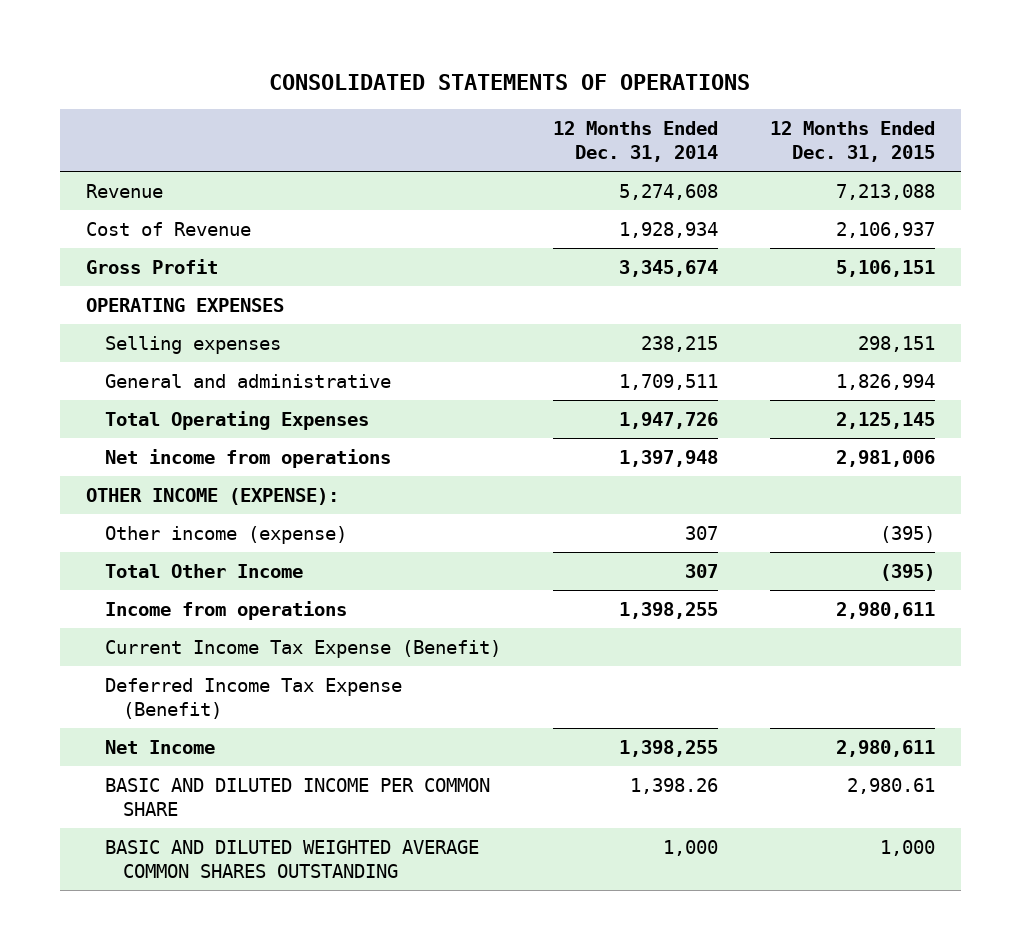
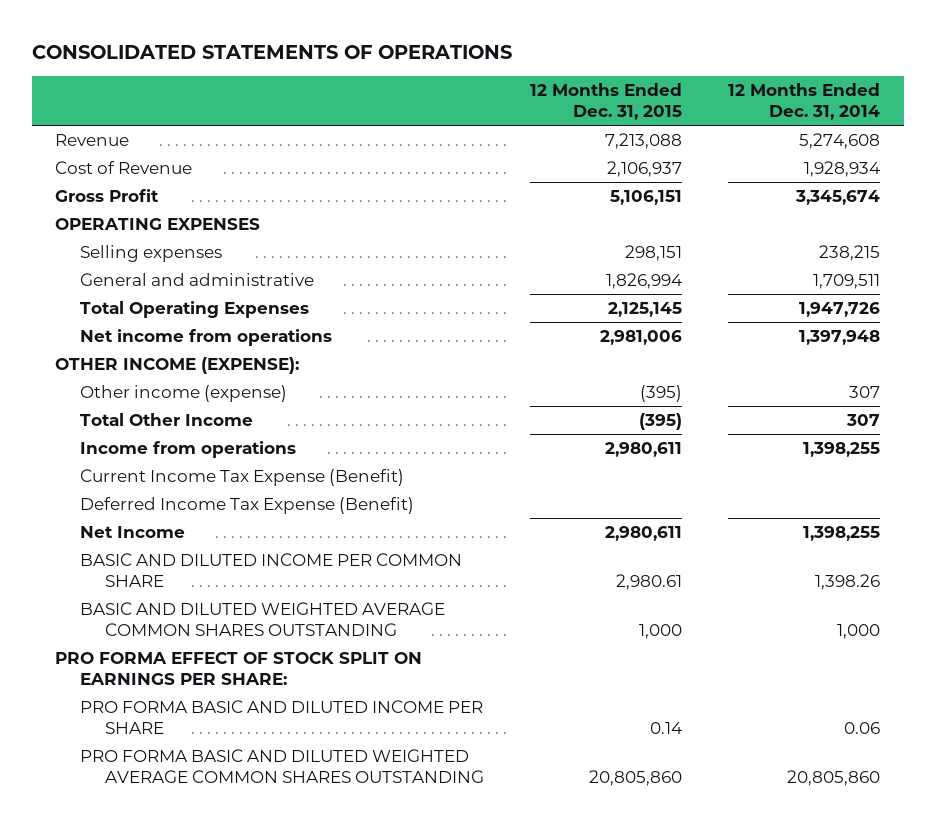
none -> [55,652,423,686] PRO FORMA EFFECT OF STOCK SPLIT ON EARNINGS PER SHARE:
none -> [80,700,484,735] PRO FORMA BASIC AND DILUTED INCOME PER SHARE
none -> [80,749,484,784] PRO FORMA BASIC AND DILUTED WEIGHTED AVERAGE COMMON SHARES OUTSTANDING

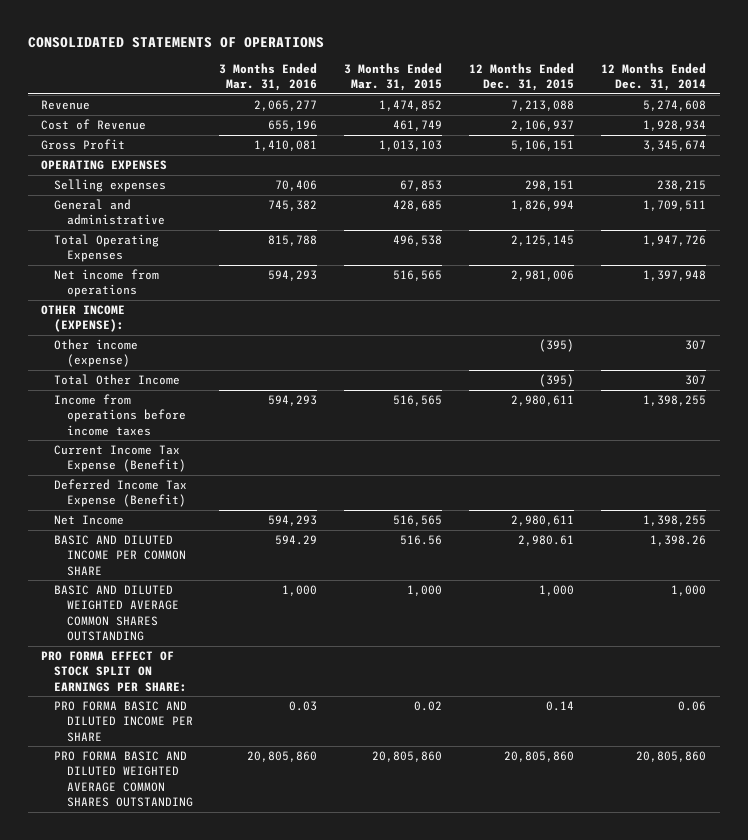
none -> [219,62,318,91] 3 Months Ended Mar. 31, 2016
none -> [344,62,443,91] 3 Months Ended Mar. 31, 2015
[80,441,297,459] Income from operations -> [53,393,186,436] Income from operations before income taxes

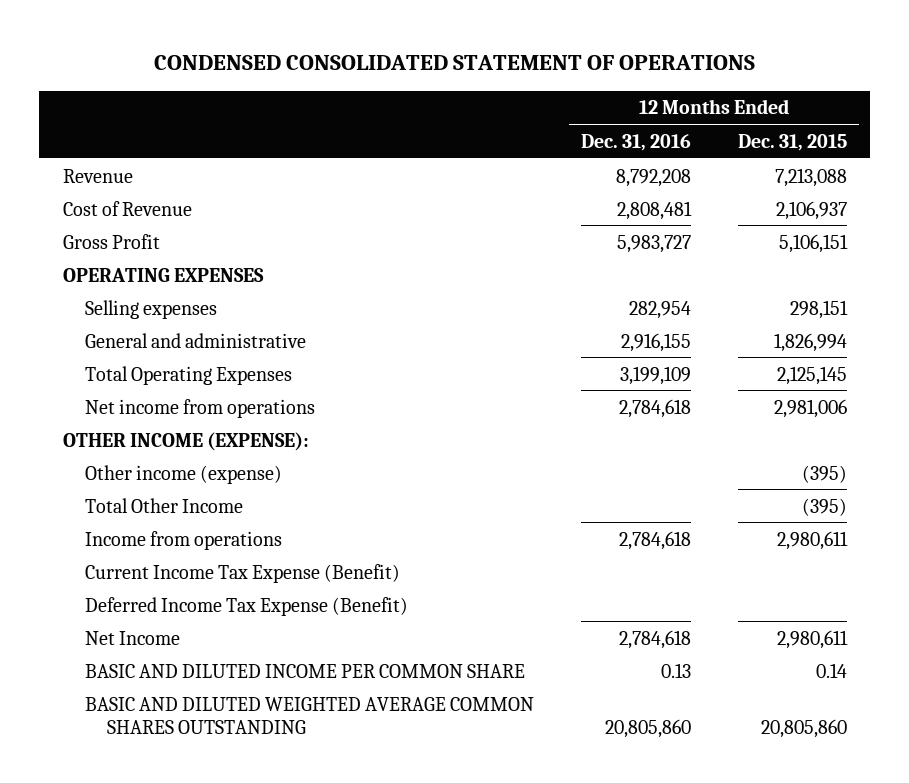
[27,36,324,48] CONSOLIDATED STATEMENTS OF OPERATIONS -> [153,55,755,71] CONDENSED CONSOLIDATED STATEMENT OF OPERATIONS
[219,62,318,91] 3 Months Ended Mar. 31, 2016 -> none
[344,62,443,91] 3 Months Ended Mar. 31, 2015 -> none
[601,62,707,91] 12 Months Ended Dec. 31, 2014 -> none
none -> [580,133,691,151] Dec. 31, 2016
[53,393,186,436] Income from operations before income taxes -> [84,530,282,550] Income from operations
[41,650,187,692] PRO FORMA EFFECT OF STOCK SPLIT ON EARNINGS PER SHARE: -> none
[53,700,193,742] PRO FORMA BASIC AND DILUTED INCOME PER SHARE -> none
[53,750,193,808] PRO FORMA BASIC AND DILUTED WEIGHTED AVERAGE COMMON SHARES OUTSTANDING -> none
[518,534,575,546] 2,980.61 -> [815,662,847,678] 0.14
[539,584,575,596] 1,000 -> [760,718,847,738] 20,805,860

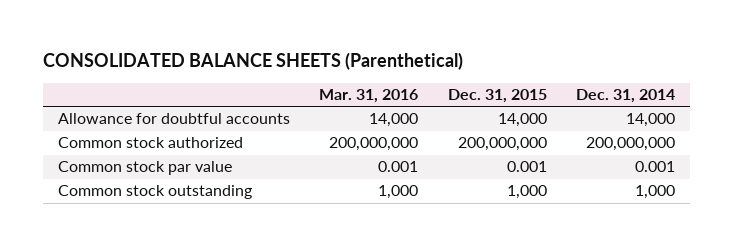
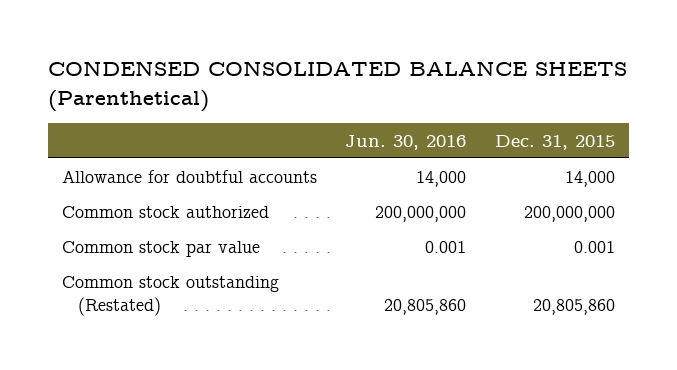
[43,52,464,71] CONSOLIDATED BALANCE SHEETS (Parenthetical) -> [47,61,627,112] CONDENSED CONSOLIDATED BALANCE SHEETS (Parenthetical)
[319,89,419,104] Mar. 31, 2016 -> none
[575,89,675,104] Dec. 31, 2014 -> none
none -> [345,134,467,150] Jun. 30, 2016
[57,185,252,200] Common stock outstanding -> [62,275,280,317] Common stock outstanding (Restated)
[506,185,547,200] 1,000 -> [532,299,615,316] 20,805,860

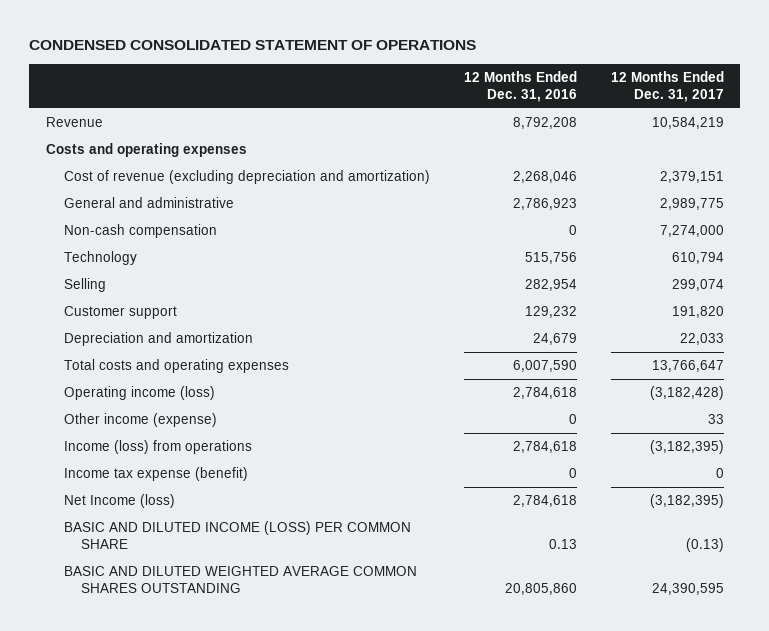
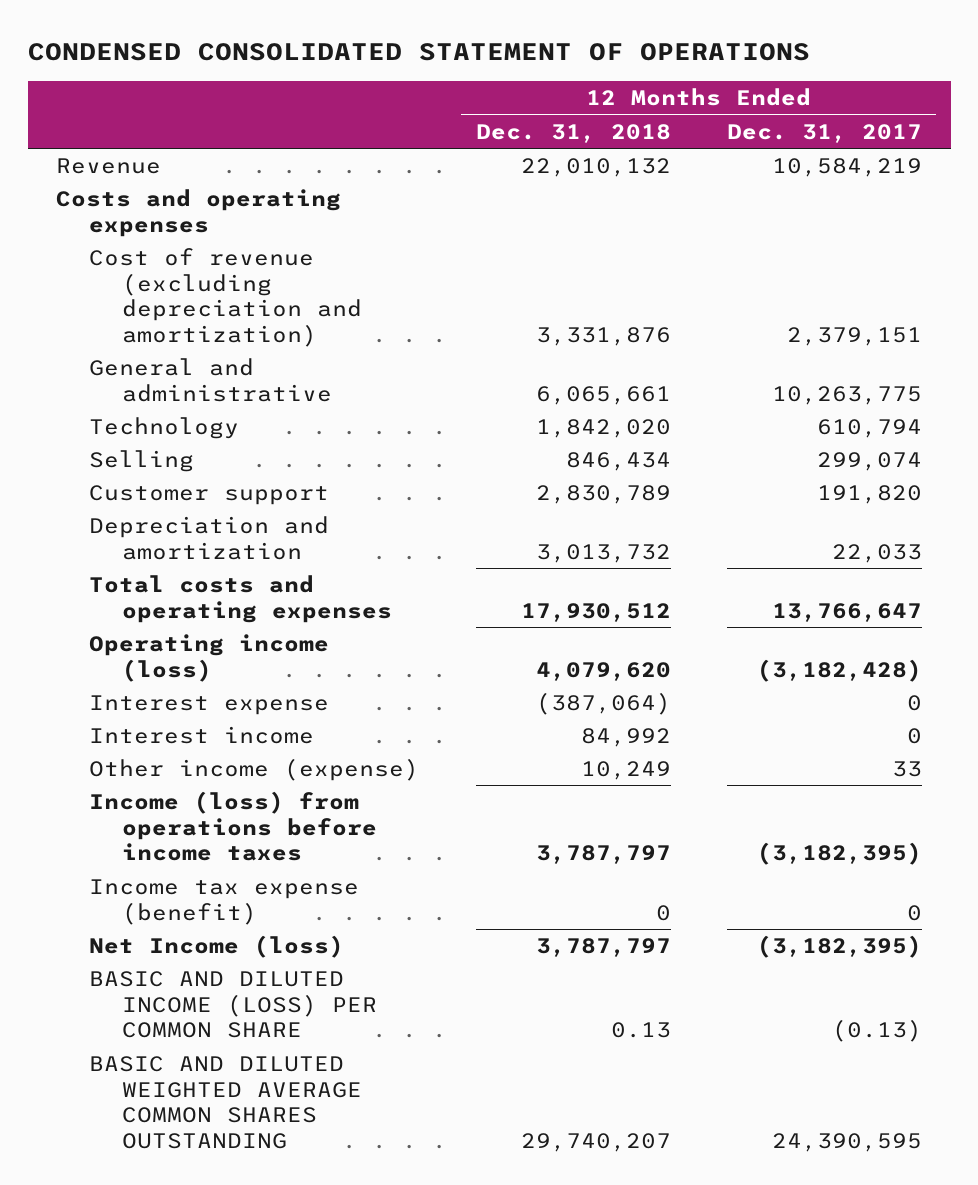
[463,70,577,103] 12 Months Ended Dec. 31, 2016 -> none
none -> [475,123,671,143] Dec. 31, 2018
[63,224,217,239] Non-cash compensation -> none
[659,198,724,211] 2,989,775 -> [772,385,923,405] 10,263,775
none -> [88,695,329,716] Interest expense
none -> [88,726,314,745] Interest income
[63,440,252,455] Income (loss) from operations -> [88,791,377,862] Income (loss) from operations before income taxes

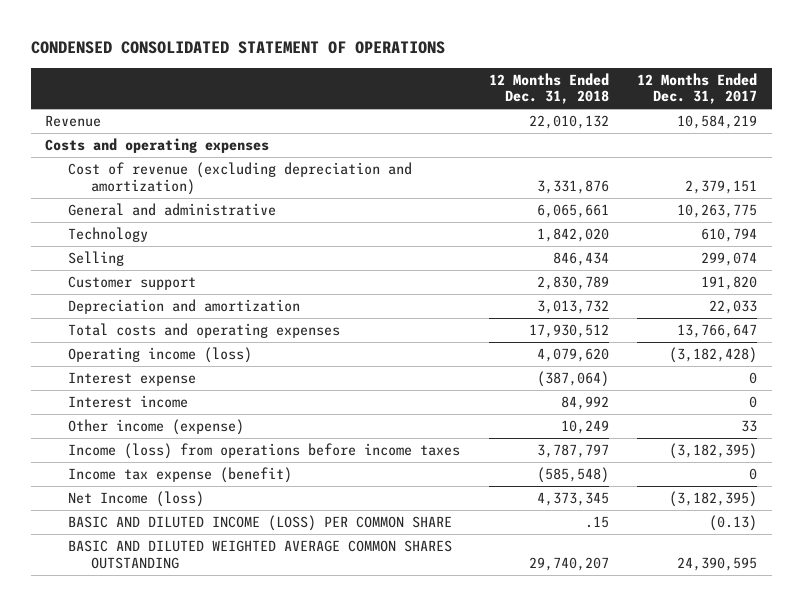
[655,904,671,921] 0 -> [536,467,609,484] (585,548)
[535,938,671,958] 3,787,797 -> [536,492,609,507] 4,373,345
[610,1022,671,1039] 0.13 -> [584,516,609,529] .15

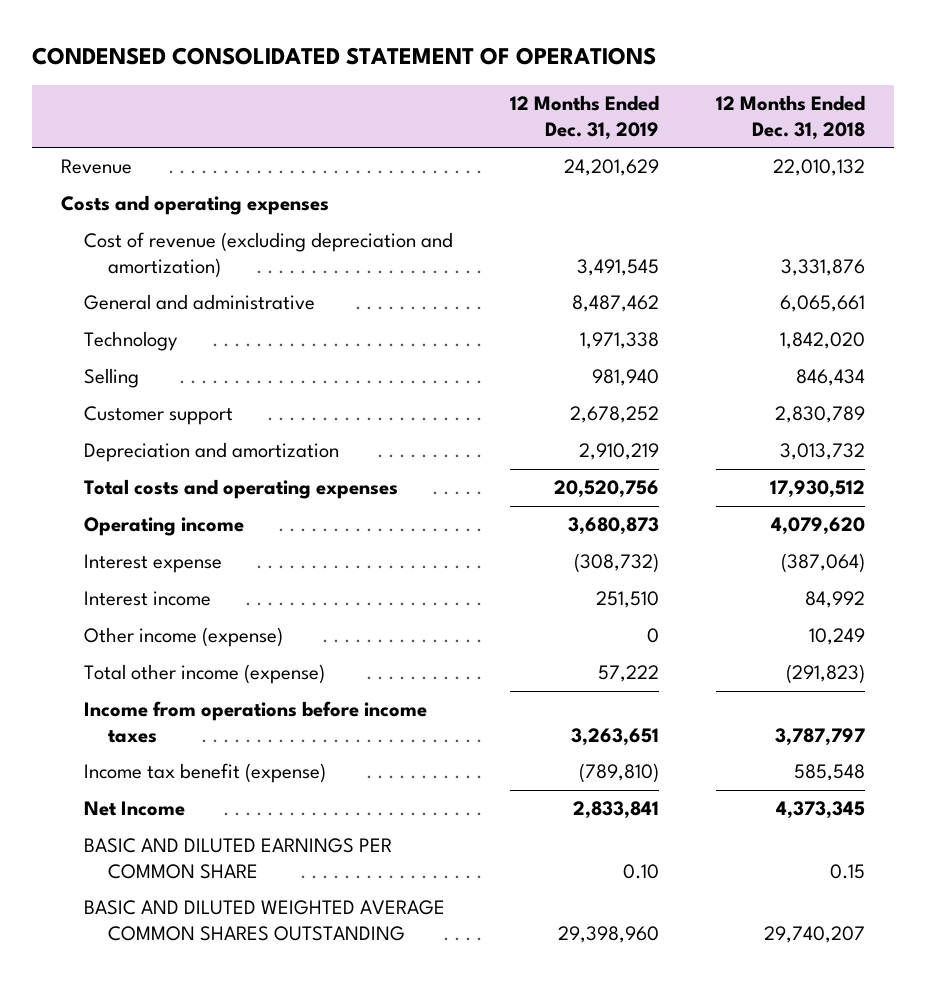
[637,72,758,105] 12 Months Ended Dec. 31, 2017 -> none
none -> [510,95,660,140] 12 Months Ended Dec. 31, 2019
[67,347,252,364] Operating income (loss) -> [84,517,245,537] Operating income
none -> [84,664,326,685] Total other income (expense)
[67,443,460,460] Income (loss) from operations before income taxes -> [84,701,428,743] Income from operations before income taxes
[67,467,292,484] Income tax expense (benefit) -> [84,763,327,784] Income tax benefit (expense)
[536,467,609,484] (585,548) -> [794,764,866,782] 585,548
[67,491,204,508] Net Income (loss) -> [84,801,186,817] Net Income
[67,515,452,532] BASIC AND DILUTED INCOME (LOSS) PER COMMON SHARE -> [84,838,393,879] BASIC AND DILUTED EARNINGS PER COMMON SHARE
[584,516,609,529] .15 -> [830,863,866,879] 0.15

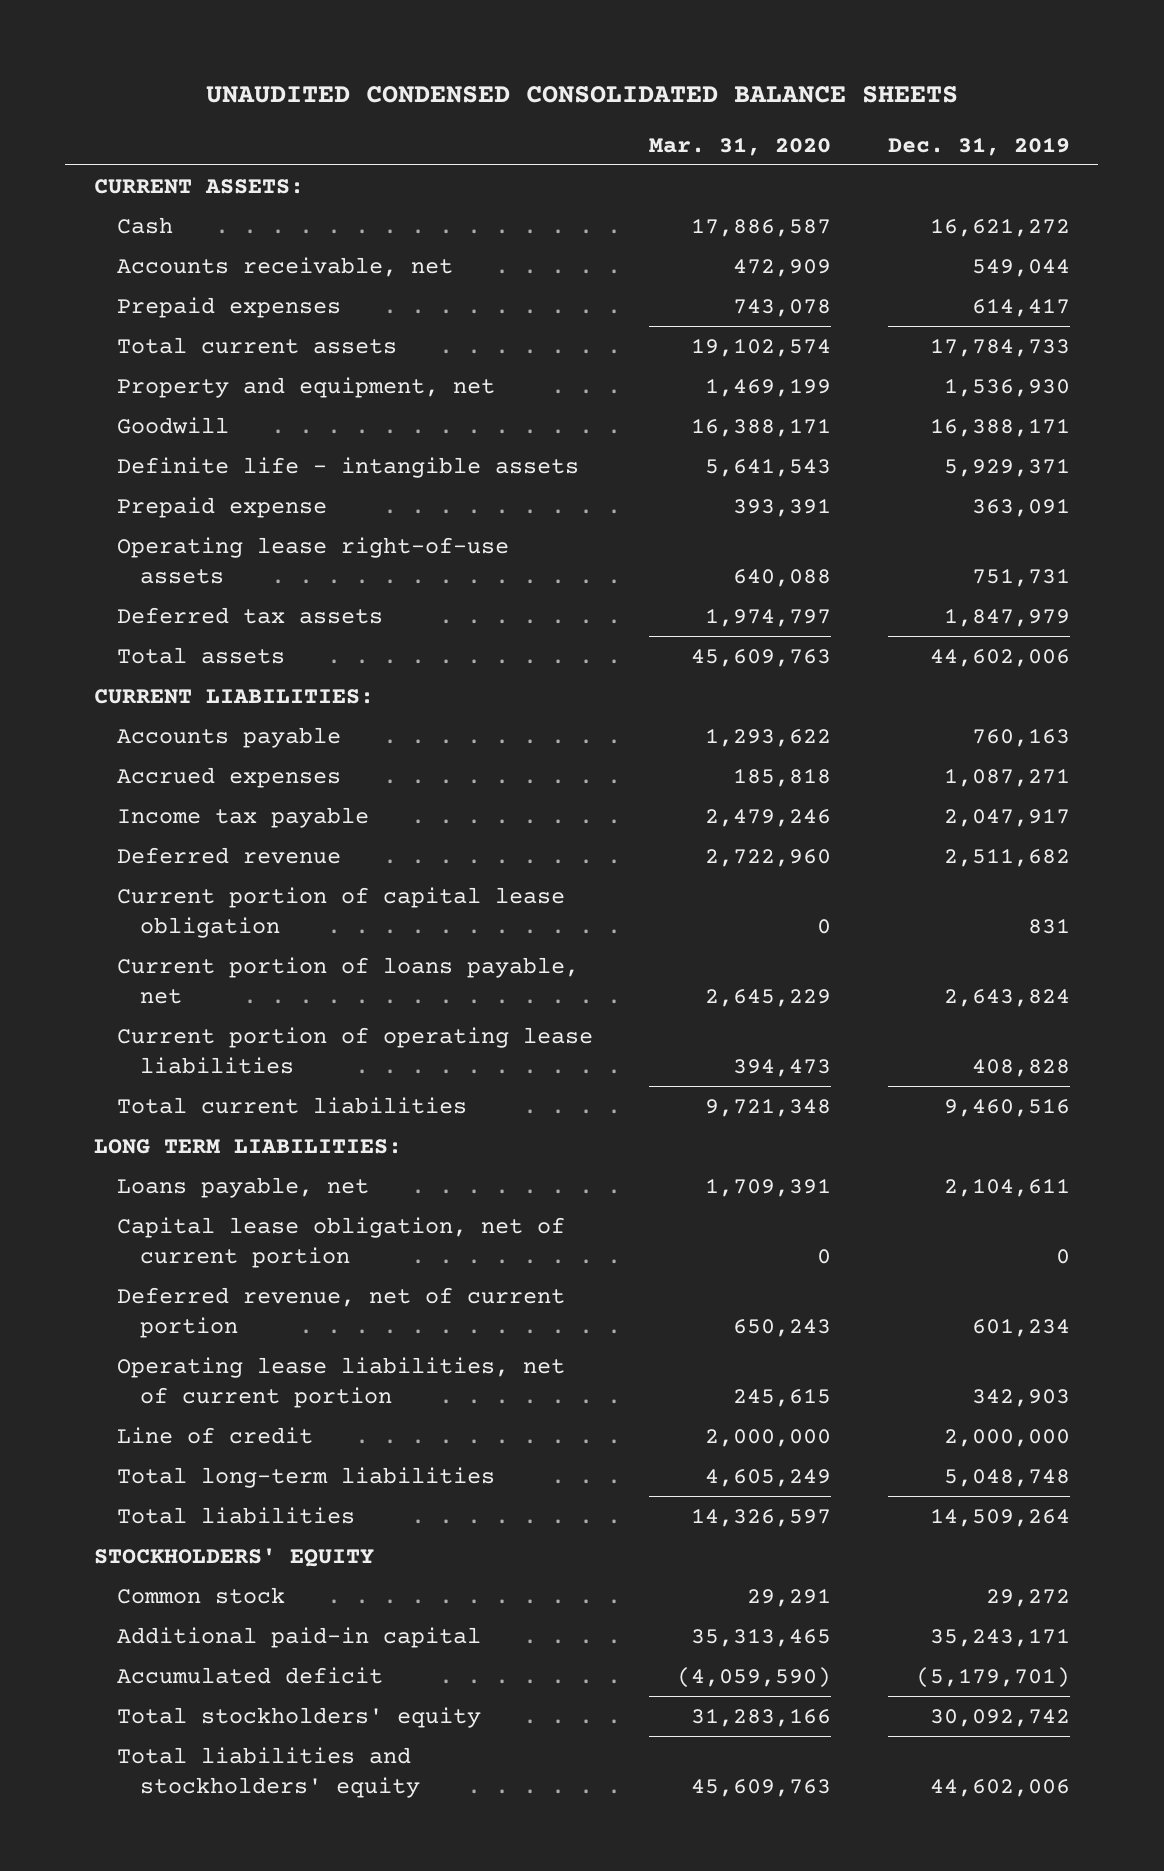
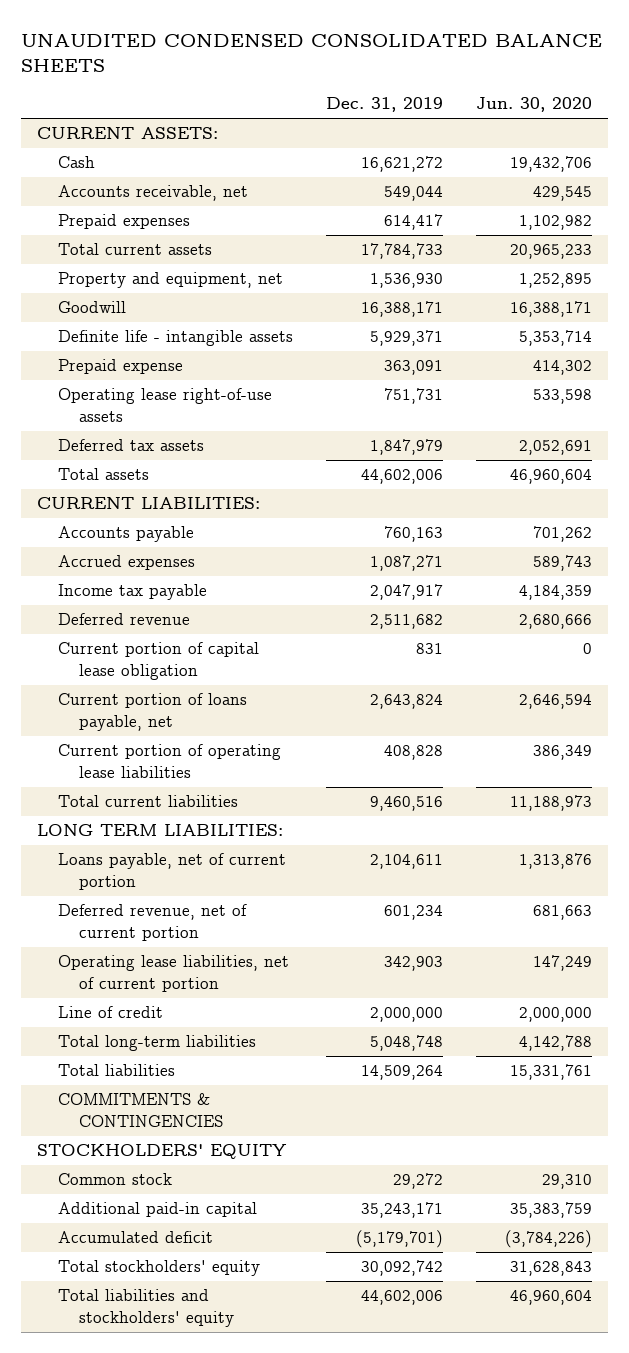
[649,136,832,156] Mar. 31, 2020 -> none
none -> [475,97,592,113] Jun. 30, 2020
[116,1216,565,1268] Capital lease obligation, net of current portion -> none
[116,1176,369,1198] Loans payable, net -> [57,853,286,890] Loans payable, net of current portion
none -> [57,1093,223,1127] COMMITMENTS & CONTINGENCIES

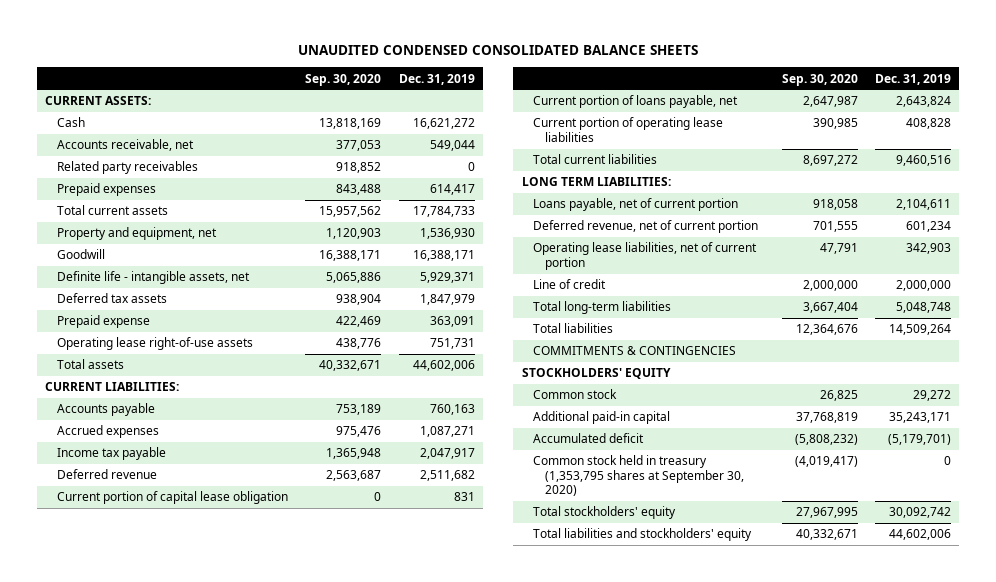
[475,97,592,113] Jun. 30, 2020 -> none
none -> [305,73,382,86] Sep. 30, 2020
none -> [57,161,199,175] Related party receivables
[57,330,293,347] Definite life - intangible assets -> [57,271,251,285] Definite life - intangible assets, net
[57,439,204,452] Deferred tax assets -> [57,293,168,304] Deferred tax assets
none -> [533,455,745,497] Common stock held in treasury (1,353,795 shares at September 30, 2020)

